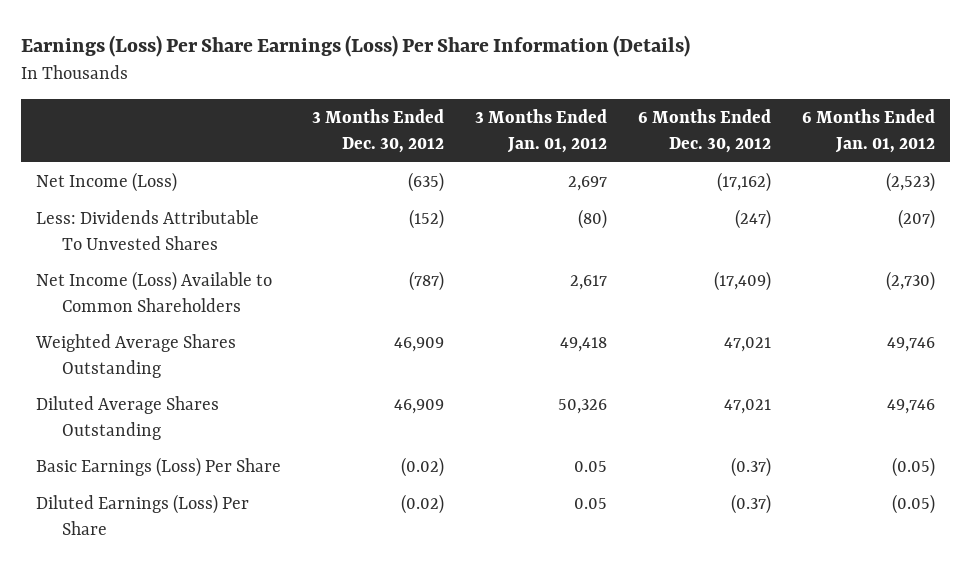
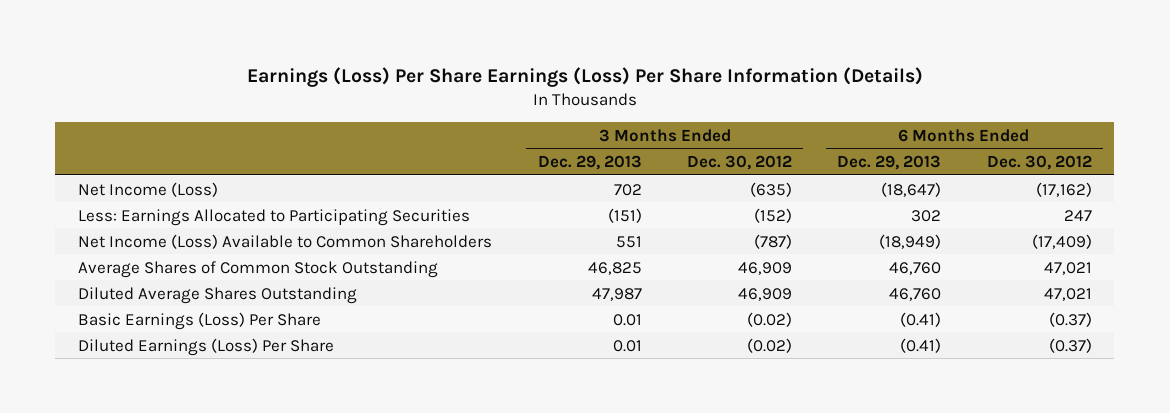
[474,109,607,153] 3 Months Ended Jan. 01, 2012 -> none
[801,109,935,153] 6 Months Ended Jan. 01, 2012 -> none
none -> [537,154,642,170] Dec. 29, 2013
none -> [837,154,942,170] Dec. 29, 2013
[36,210,260,250] Less: Dividends Attributable To Unvested Shares -> none
none -> [78,208,471,226] Less: Earnings Allocated to Participating Securities
[35,334,237,378] Weighted Average Shares Outstanding -> [78,260,439,278] Average Shares of Common Stock Outstanding

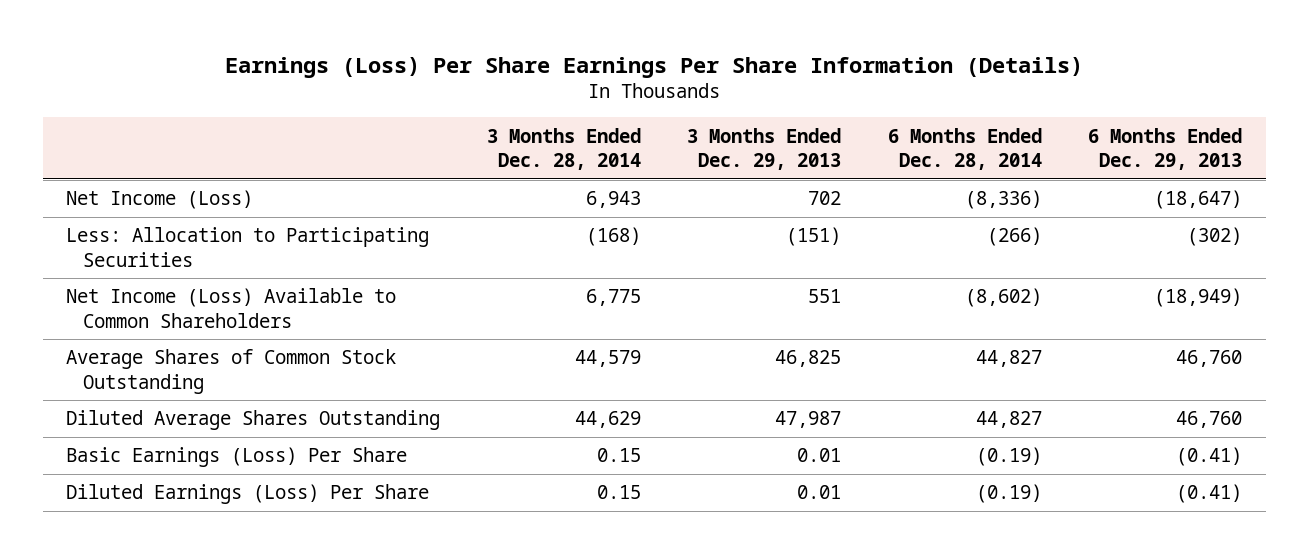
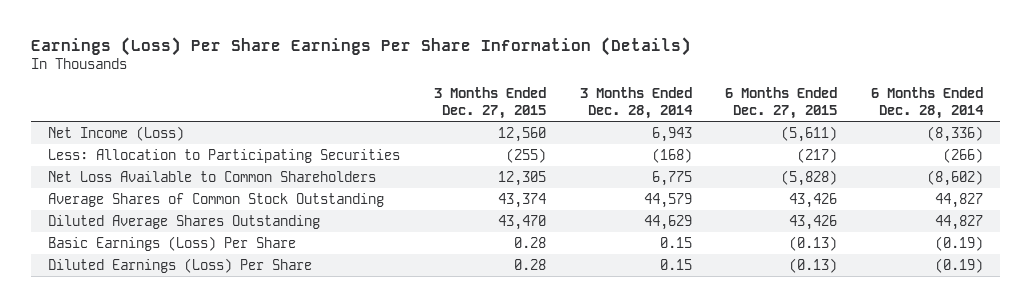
[687,127,842,171] 3 Months Ended Dec. 29, 2013 -> none
[1088,127,1243,171] 6 Months Ended Dec. 29, 2013 -> none
none -> [433,87,546,120] 3 Months Ended Dec. 27, 2015
none -> [725,87,838,120] 6 Months Ended Dec. 27, 2015
[66,288,397,328] Net Income (Loss) Available to Common Shareholders -> [47,170,376,182] Net Loss Available to Common Shareholders

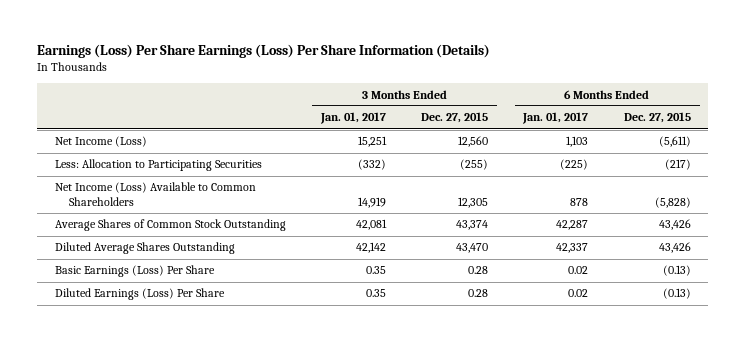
[30,37,691,57] Earnings (Loss) Per Share Earnings Per Share Information (Details) -> [36,44,490,59] Earnings (Loss) Per Share Earnings (Loss) Per Share Information (Details)
[579,87,693,120] 3 Months Ended Dec. 28, 2014 -> none
[871,87,985,120] 6 Months Ended Dec. 28, 2014 -> none
none -> [319,112,386,125] Jan. 01, 2017
none -> [522,112,589,125] Jan. 01, 2017
[47,170,376,182] Net Loss Available to Common Shareholders -> [54,182,256,206] Net Income (Loss) Available to Common Shareholders

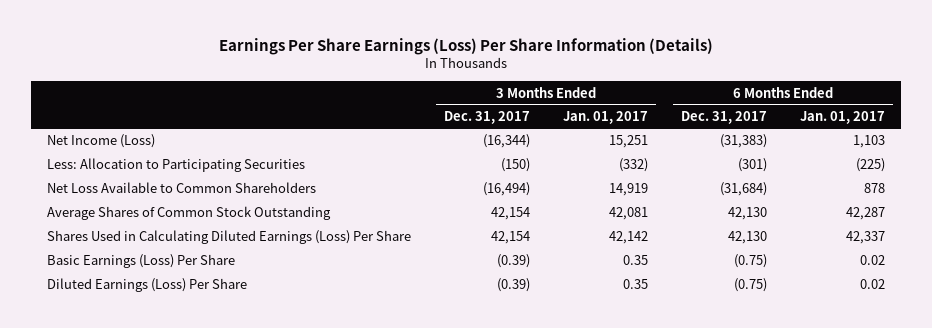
[36,44,490,59] Earnings (Loss) Per Share Earnings (Loss) Per Share Information (Details) -> [218,37,713,55] Earnings Per Share Earnings (Loss) Per Share Information (Details)
[421,112,489,124] Dec. 27, 2015 -> none
[623,112,691,124] Dec. 27, 2015 -> none
none -> [444,111,531,125] Dec. 31, 2017
none -> [680,111,767,125] Dec. 31, 2017
[54,182,256,206] Net Income (Loss) Available to Common Shareholders -> [47,182,317,194] Net Loss Available to Common Shareholders
[54,242,235,255] Diluted Average Shares Outstanding -> [47,230,412,245] Shares Used in Calculating Diluted Earnings (Loss) Per Share

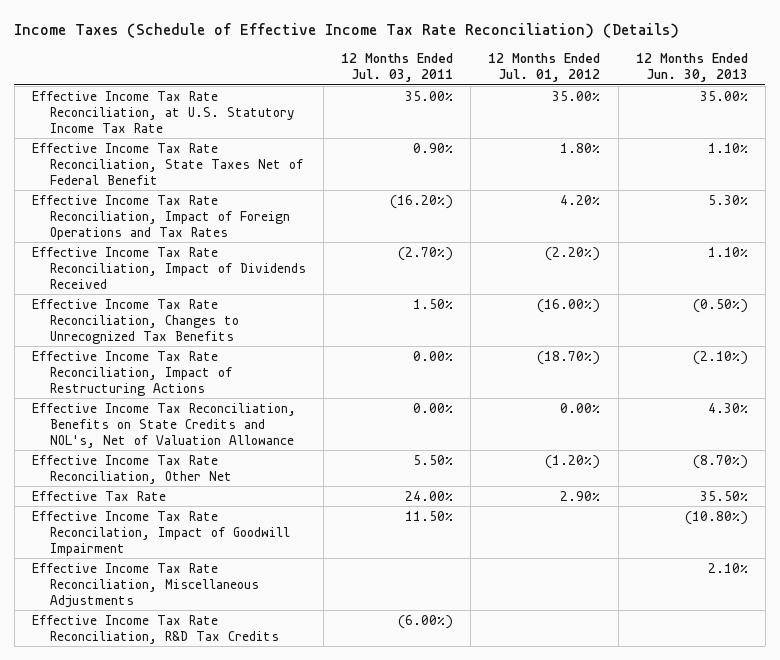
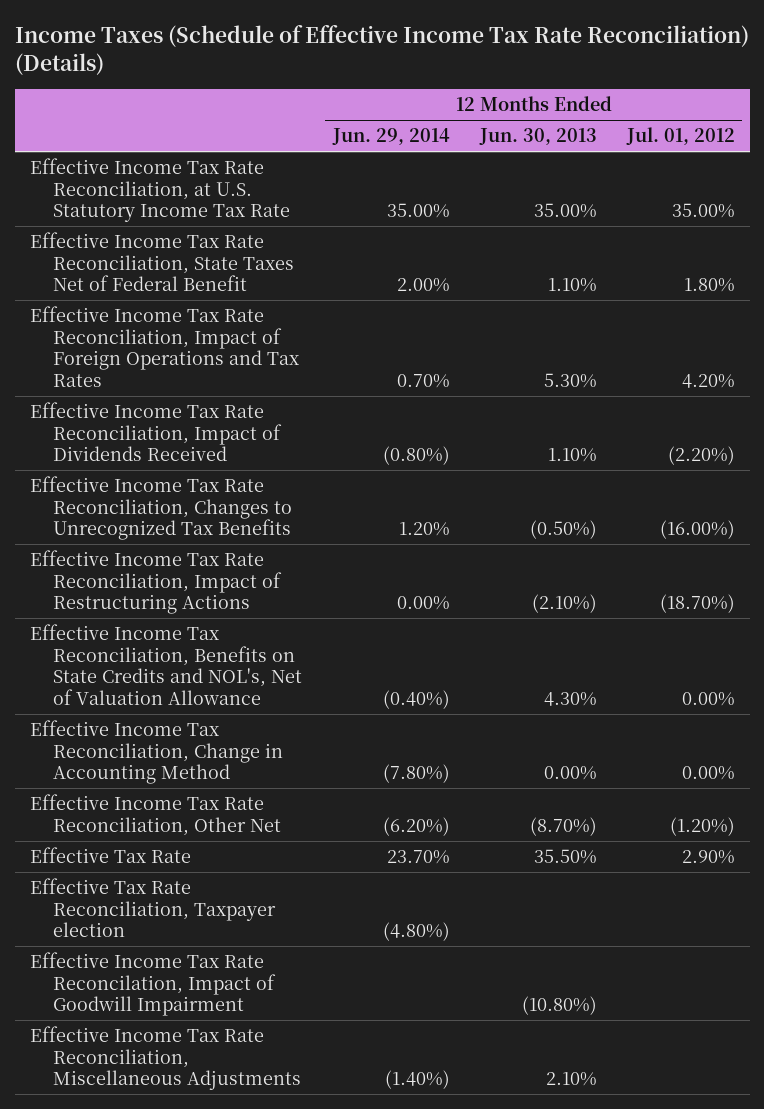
[341,53,454,83] 12 Months Ended Jul. 03, 2011 -> none
none -> [331,128,450,146] Jun. 29, 2014
none -> [29,720,284,785] Effective Income Tax Reconciliation, Change in Accounting Method
none -> [29,878,277,938] Effective Tax Rate Reconciliation, Taxpayer election
[31,614,279,644] Effective Income Tax Rate Reconciliation, R&D Tax Credits -> none

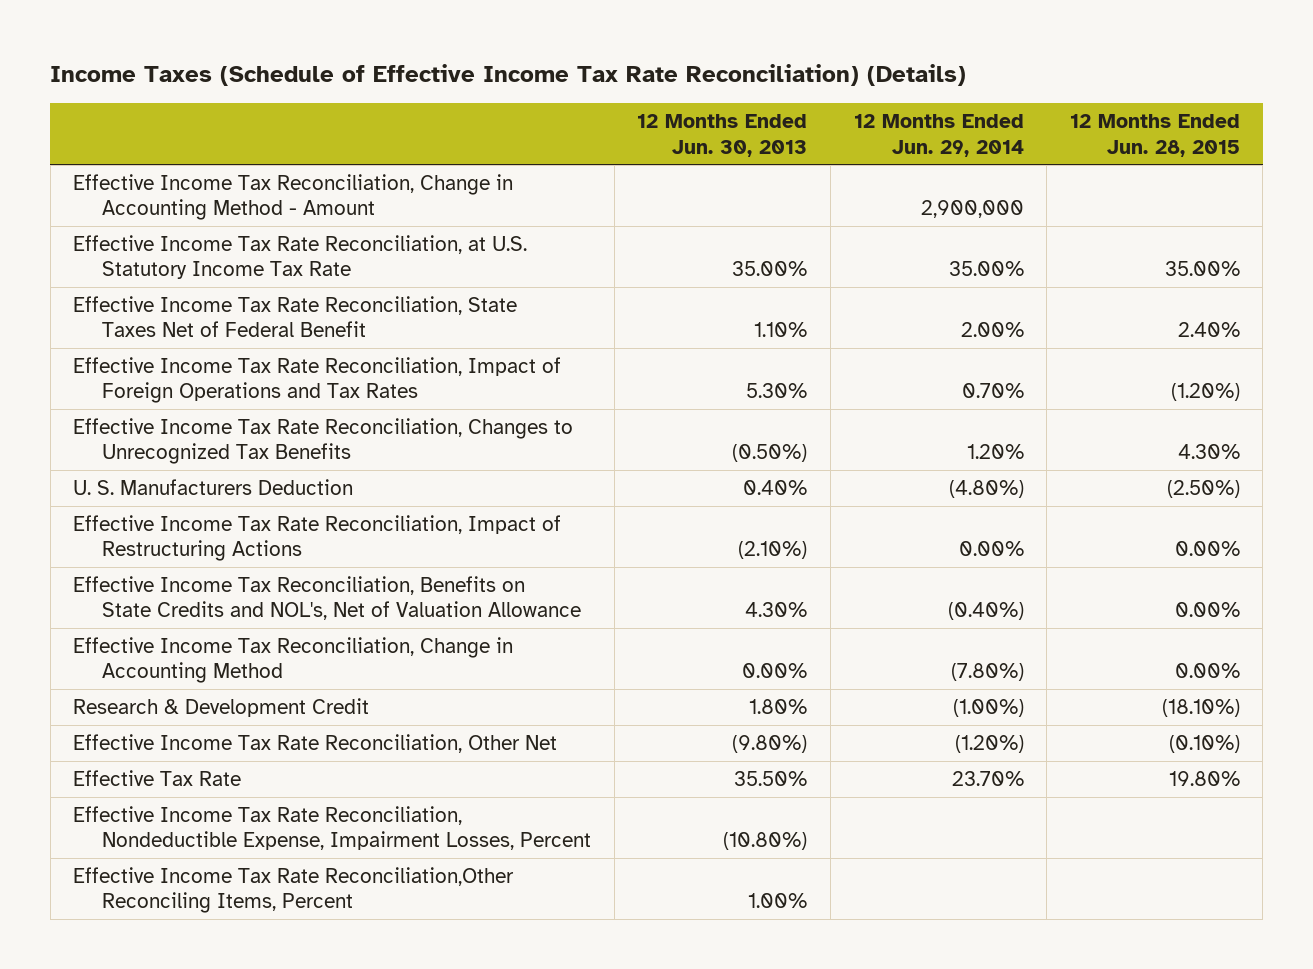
[625,127,735,146] Jul. 01, 2012 -> none
none -> [1069,114,1240,157] 12 Months Ended Jun. 28, 2015
none -> [73,173,514,221] Effective Income Tax Reconciliation, Change in Accounting Method - Amount
[29,402,283,462] Effective Income Tax Rate Reconciliation, Impact of Dividends Received -> none
none -> [73,478,354,495] U. S. Manufacturers Deduction
none -> [73,697,370,717] Research & Development Credit
[382,816,450,836] (6.20%) -> [954,734,1024,753] (1.20%)
[529,816,597,836] (8.70%) -> [732,734,808,753] (9.80%)
[29,878,277,938] Effective Tax Rate Reconciliation, Taxpayer election -> none
[29,1026,302,1091] Effective Income Tax Rate Reconciliation, Miscellaneous Adjustments -> none
[29,952,277,1017] Effective Income Tax Rate Reconcilation, Impact of Goodwill Impairment -> [73,805,592,851] Effective Income Tax Rate Reconciliation, Nondeductible Expense, Impairment Losses, Percent
none -> [73,866,515,914] Effective Income Tax Rate Reconciliation,Other Reconciling Items, Percent

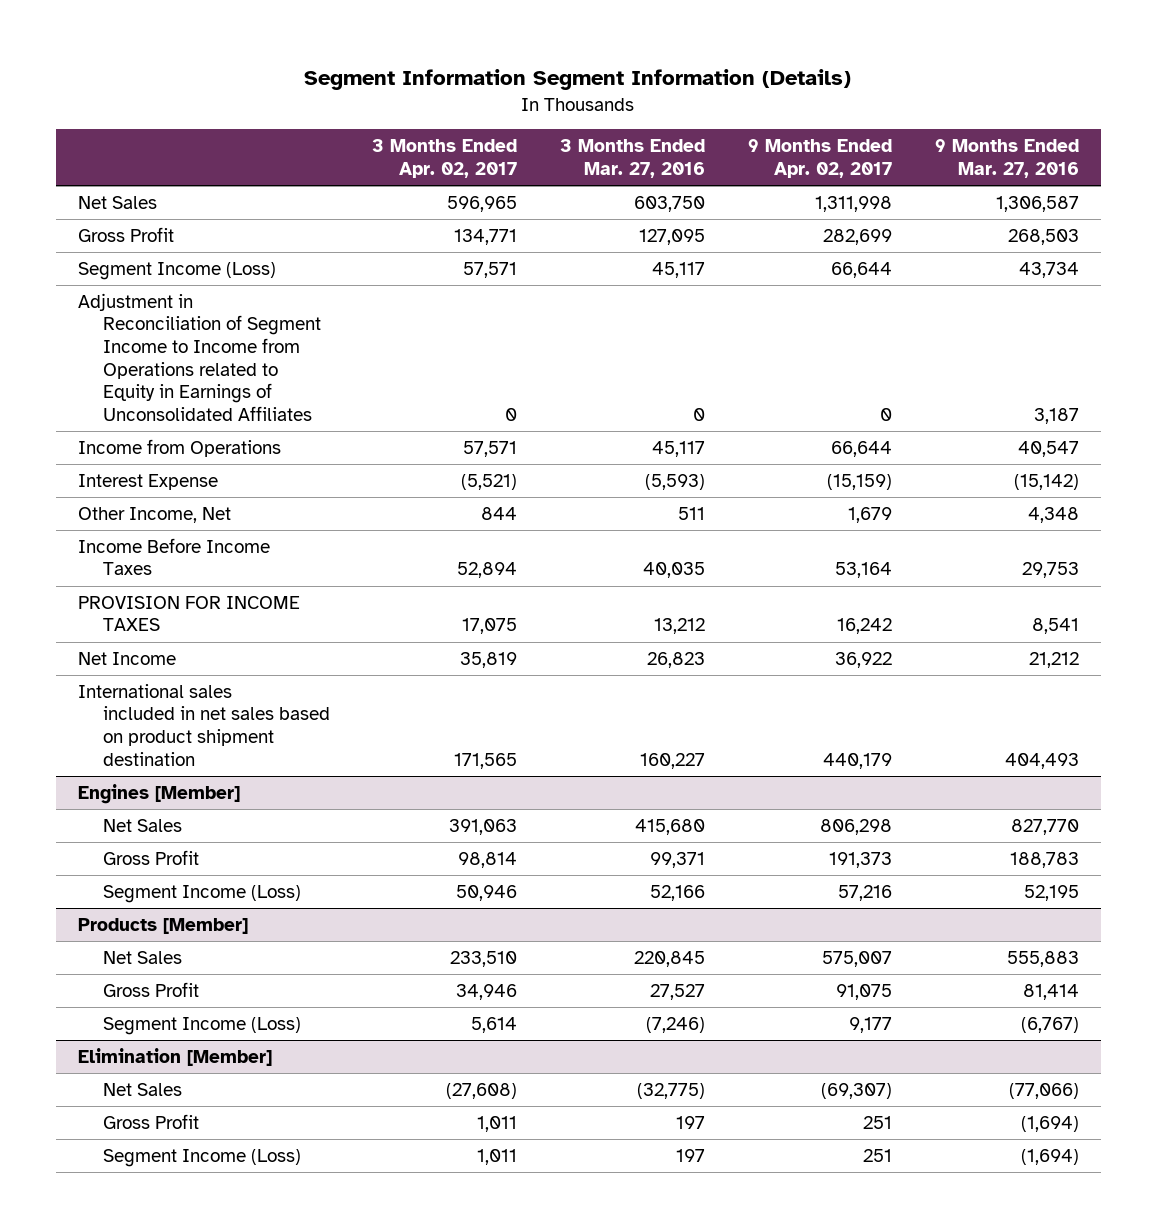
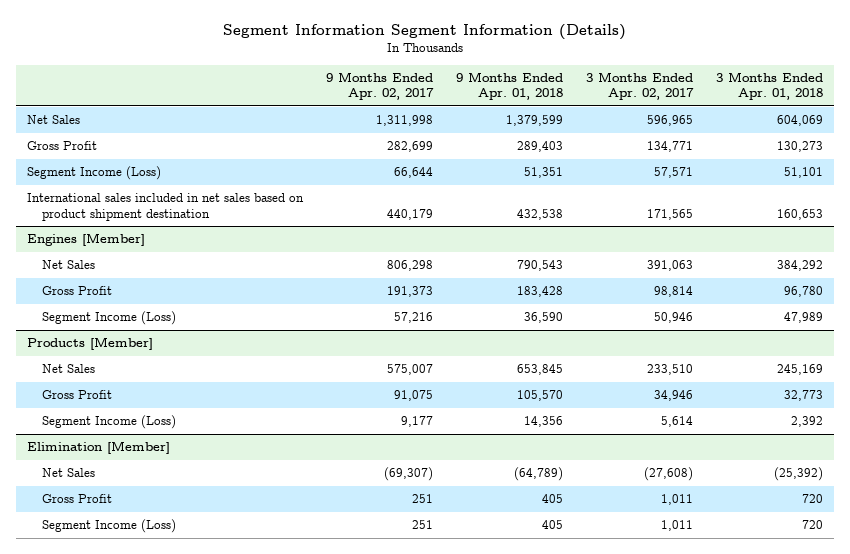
[560,139,706,178] 3 Months Ended Mar. 27, 2016 -> none
[935,139,1080,178] 9 Months Ended Mar. 27, 2016 -> none
none -> [456,71,564,101] 9 Months Ended Apr. 01, 2018
none -> [715,71,823,101] 3 Months Ended Apr. 01, 2018
[77,292,321,421] Adjustment in Reconciliation of Segment Income to Income from Operations related to Equity in Earnings of Unconsolidated Affiliates -> none
[77,438,281,457] Income from Operations -> none
[77,473,218,490] Interest Expense -> none
[77,506,231,523] Other Income, Net -> none
[77,537,270,576] Income Before Income Taxes -> none
[77,595,300,632] PROVISION FOR INCOME TAXES -> none
[77,651,176,665] Net Income -> none

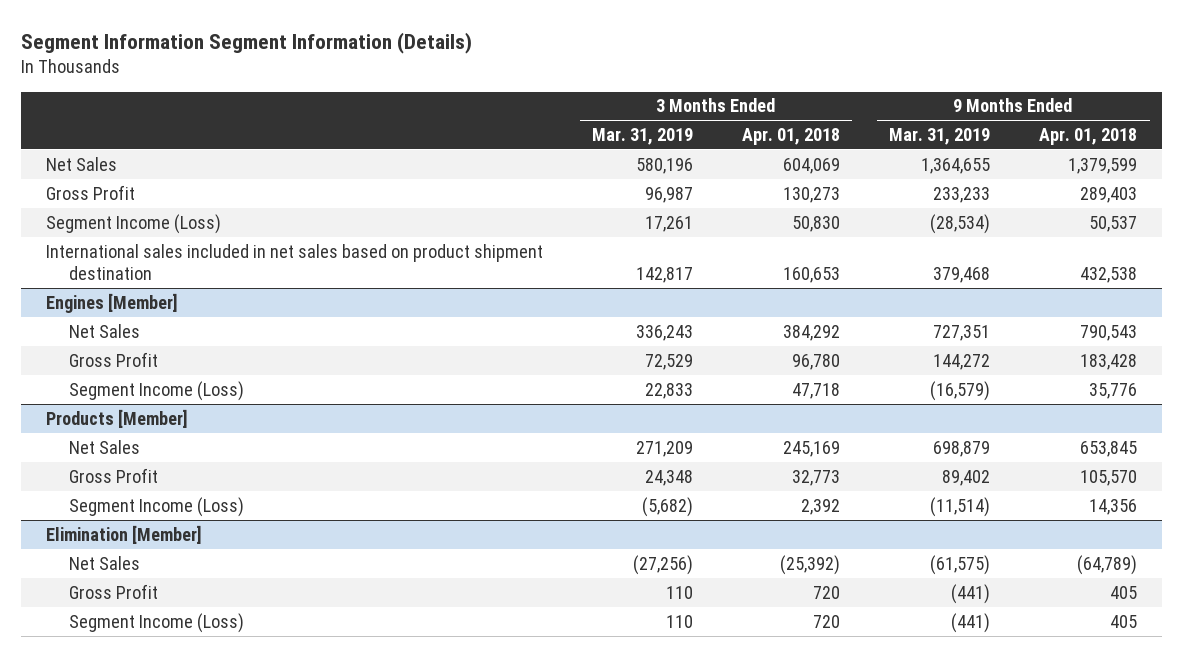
[326,71,435,101] 9 Months Ended Apr. 02, 2017 -> none
[586,71,695,101] 3 Months Ended Apr. 02, 2017 -> none
none -> [591,127,693,145] Mar. 31, 2019
none -> [889,127,991,145] Mar. 31, 2019
[524,167,564,179] 51,351 -> [1089,215,1138,232] 50,537
[783,167,823,179] 51,101 -> [792,215,841,232] 50,830
[524,312,564,324] 36,590 -> [1089,382,1138,399] 35,776
[783,312,823,324] 47,989 -> [792,382,841,399] 47,718

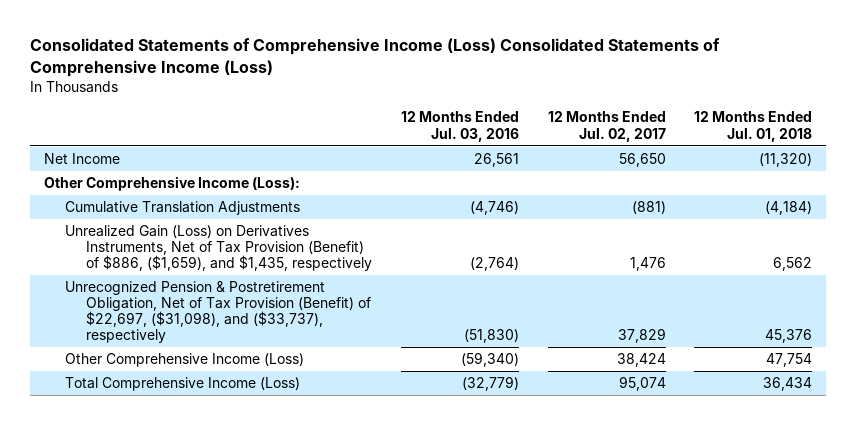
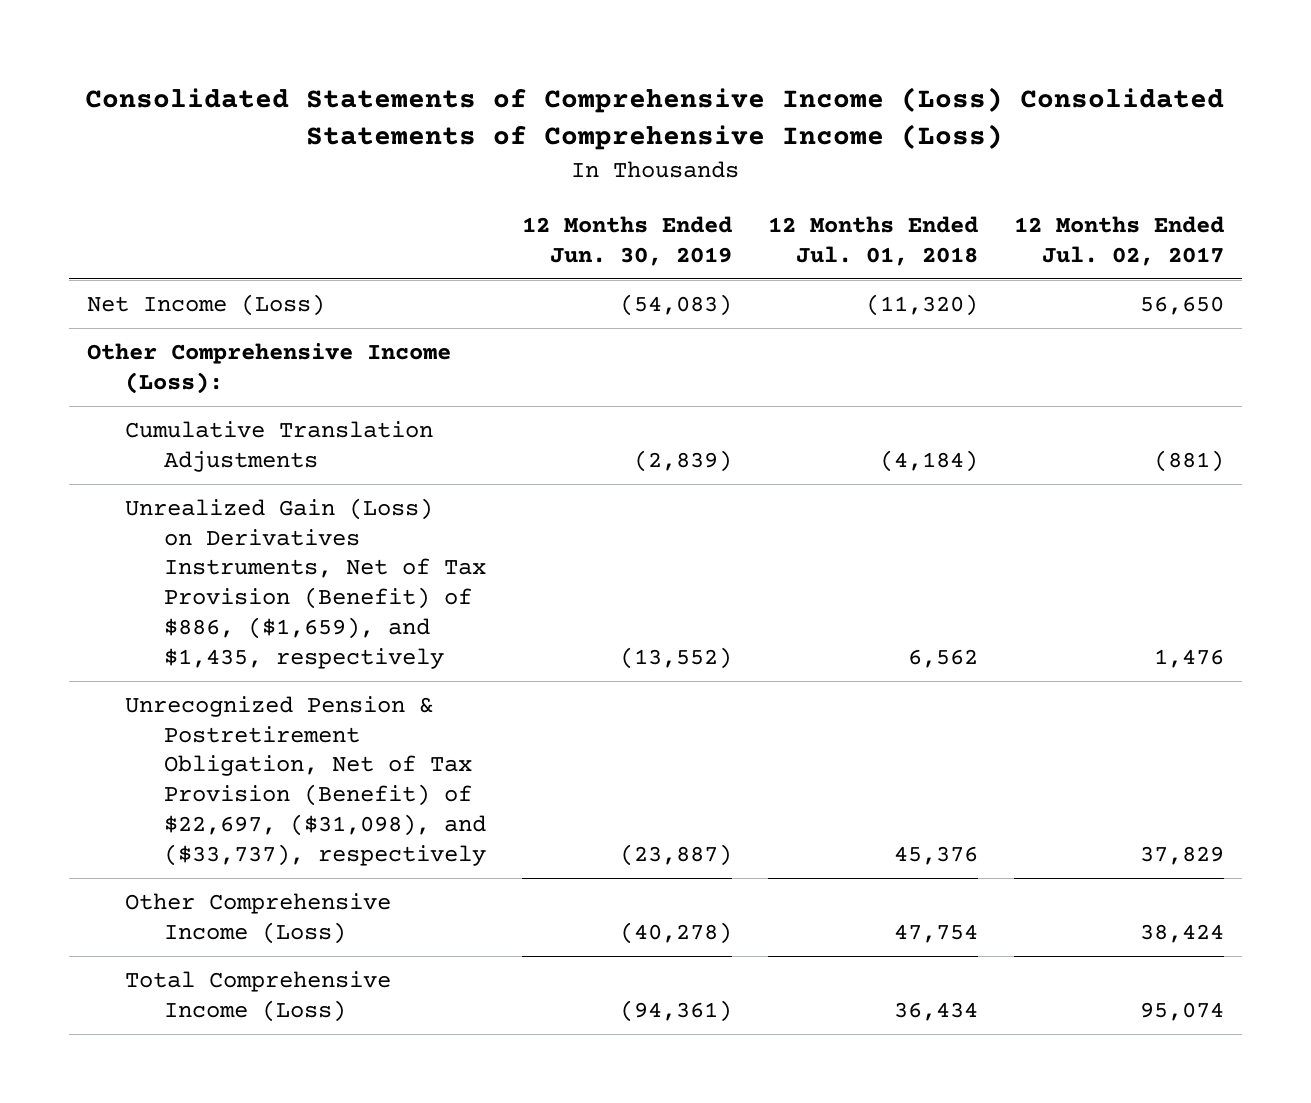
[400,111,519,142] 12 Months Ended Jul. 03, 2016 -> none
none -> [521,216,732,266] 12 Months Ended Jun. 30, 2019
[44,153,121,165] Net Income -> [86,293,325,316] Net Income (Loss)

